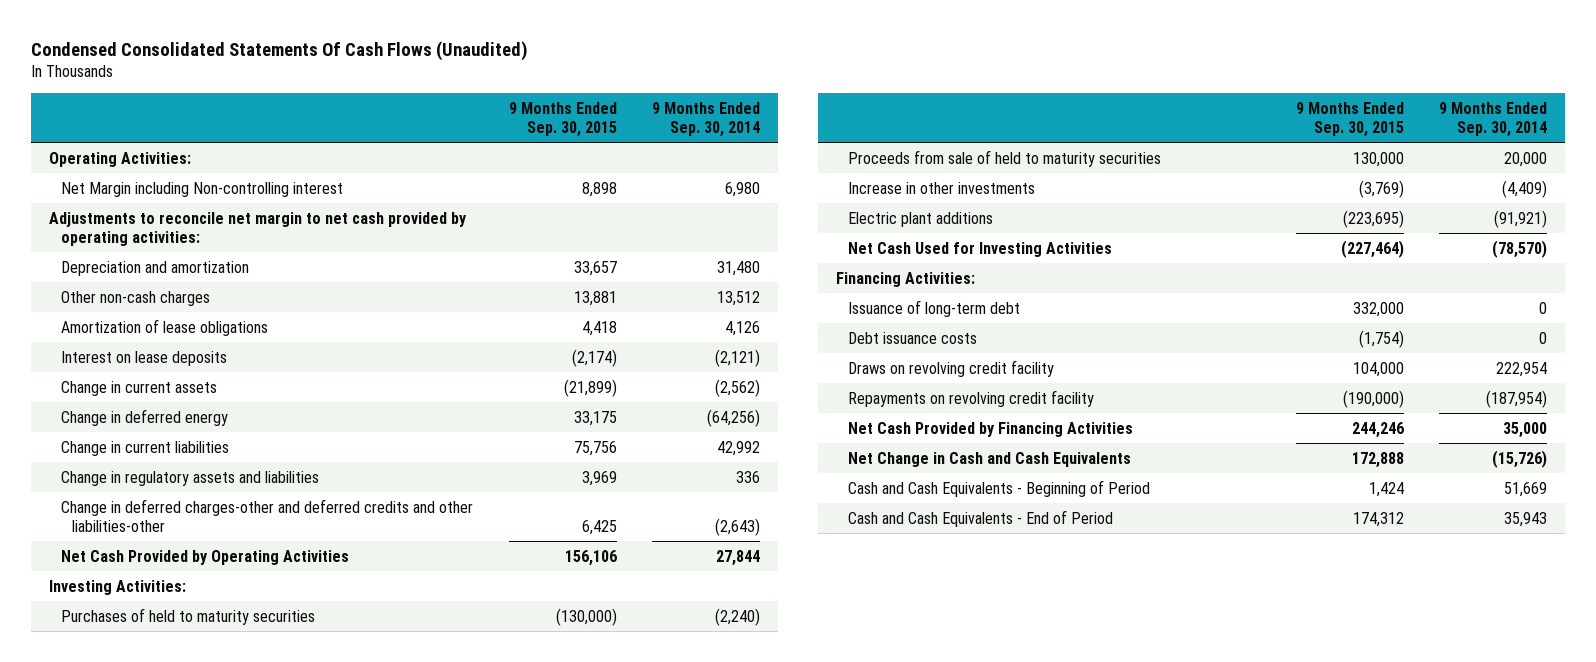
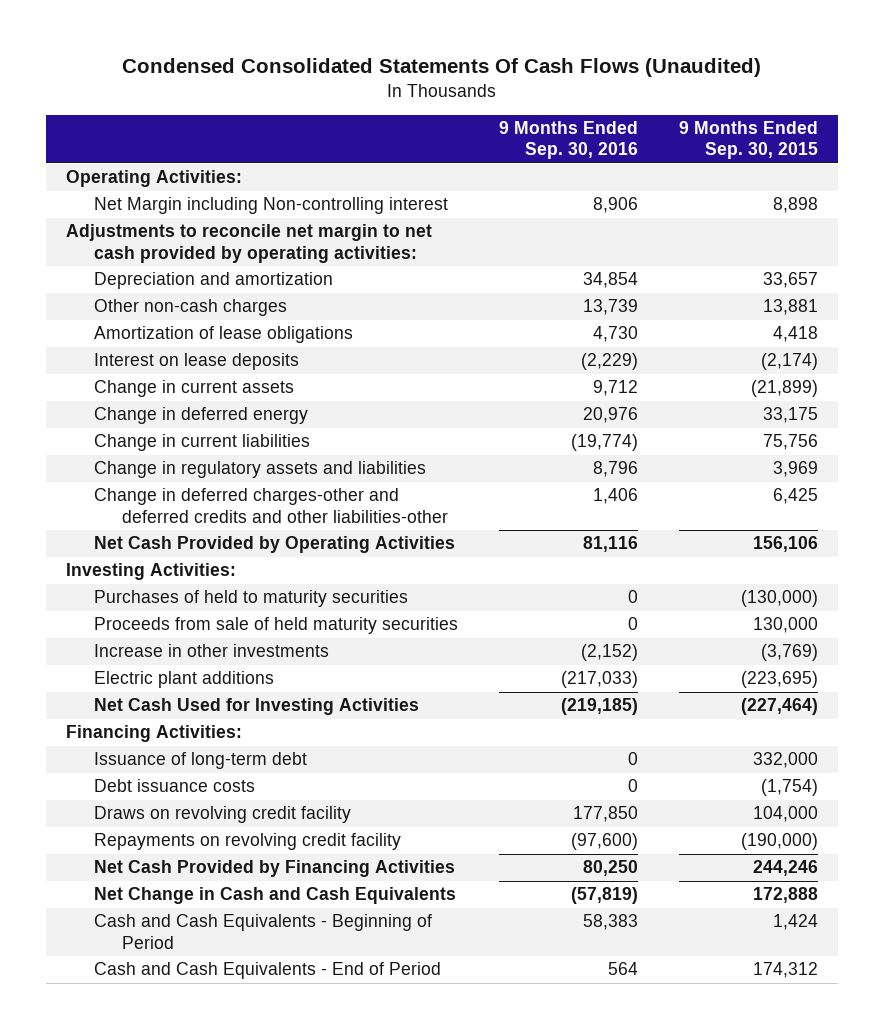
[652,101,761,137] 9 Months Ended Sep. 30, 2014 -> none
none -> [498,121,638,160] 9 Months Ended Sep. 30, 2016
[847,149,1161,167] Proceeds from sale of held to maturity securities -> [94,617,459,635] Proceeds from sale of held maturity securities

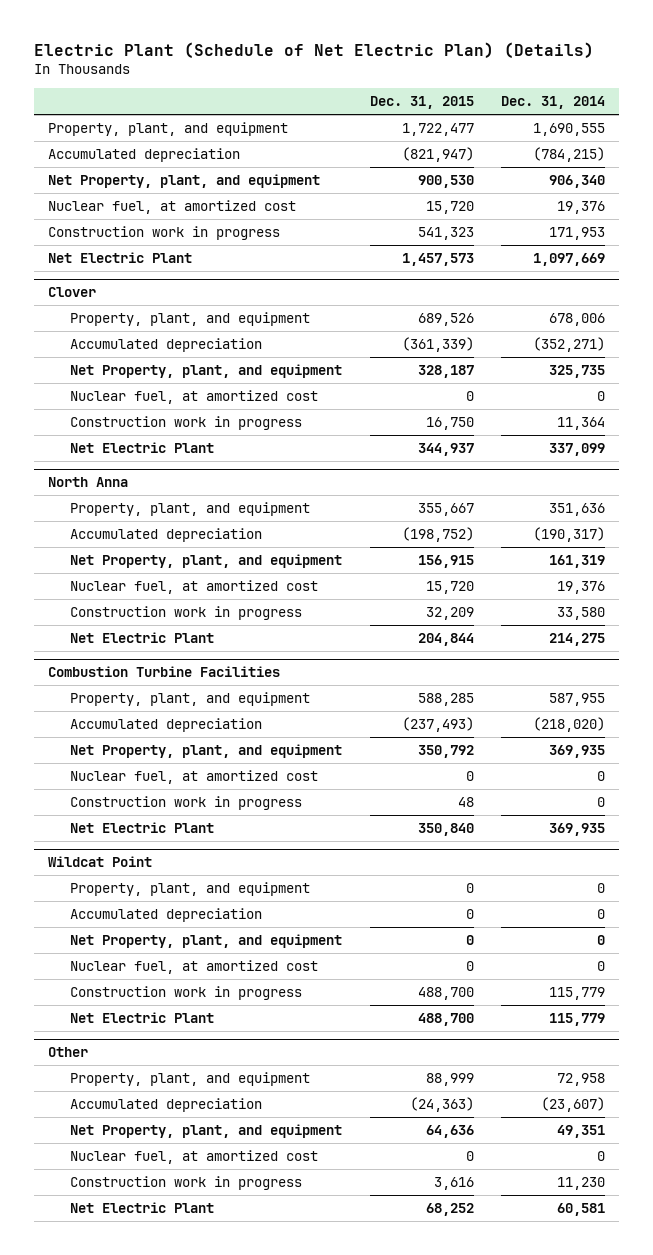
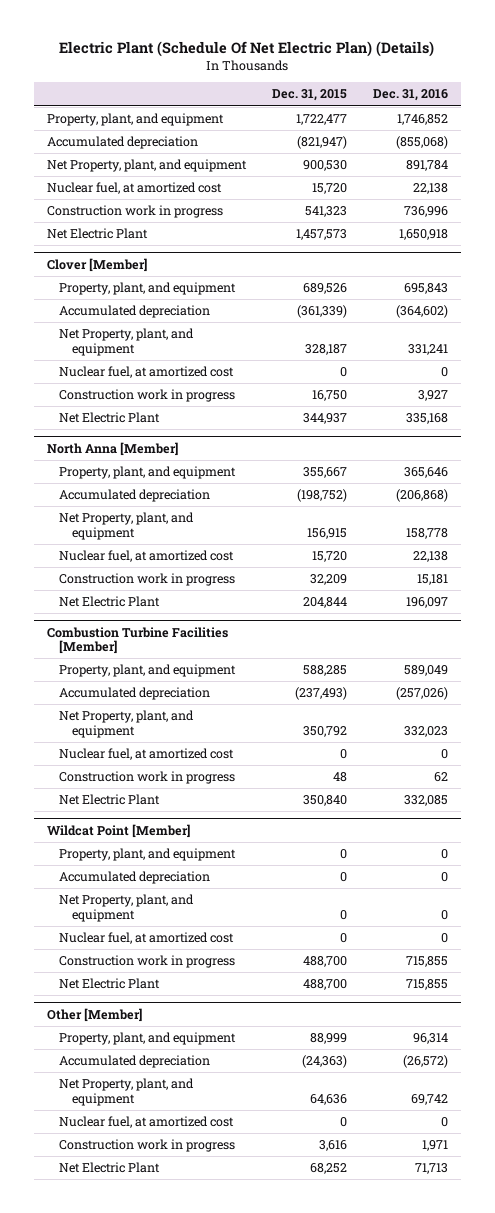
[34,41,595,58] Electric Plant (Schedule of Net Electric Plan) (Details) -> [59,41,435,58] Electric Plant (Schedule Of Net Electric Plan) (Details)
[501,96,606,110] Dec. 31, 2014 -> none
none -> [373,89,449,102] Dec. 31, 2016
[48,287,97,298] Clover -> [46,257,147,272] Clover [Member]
[48,477,129,488] North Anna -> [46,441,178,456] North Anna [Member]
[48,666,281,678] Combustion Turbine Facilities -> [46,626,228,655] Combustion Turbine Facilities [Member]
[48,856,153,868] Wildcat Point -> [46,823,190,838] Wildcat Point [Member]
[48,1047,89,1058] Other -> [46,1007,142,1022] Other [Member]

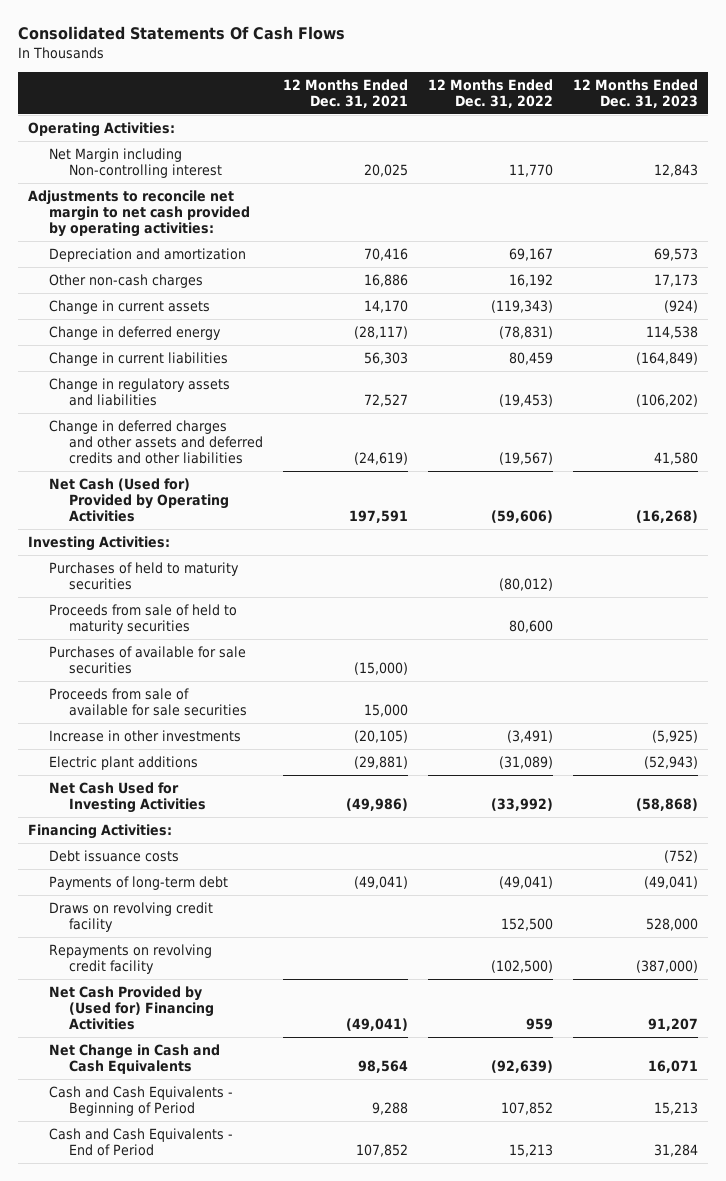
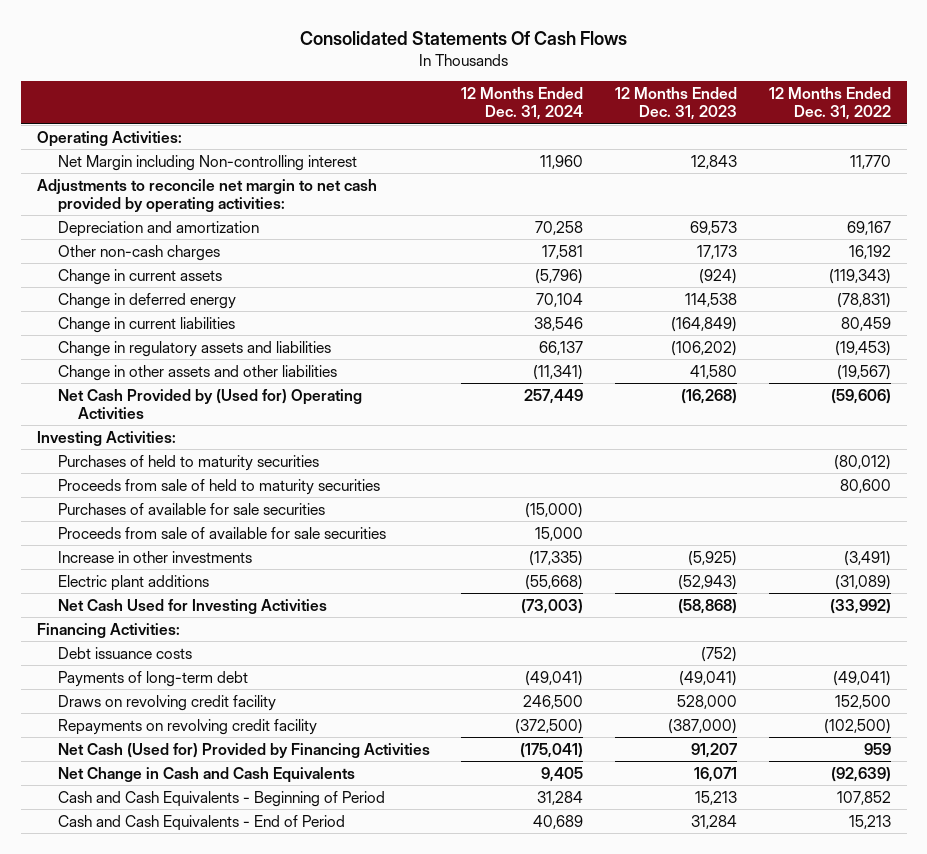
[282,78,408,108] 12 Months Ended Dec. 31, 2021 -> none
none -> [461,87,584,121] 12 Months Ended Dec. 31, 2024
[48,420,264,465] Change in deferred charges and other assets and deferred credits and other liabilities -> [57,364,337,381] Change in other assets and other liabilities
[48,478,230,523] Net Cash (Used for) Provided by Operating Activities -> [57,388,362,419] Net Cash Provided by (Used for) Operating Activities
[48,986,215,1031] Net Cash Provided by (Used for) Financing Activities -> [57,742,430,758] Net Cash (Used for) Provided by Financing Activities

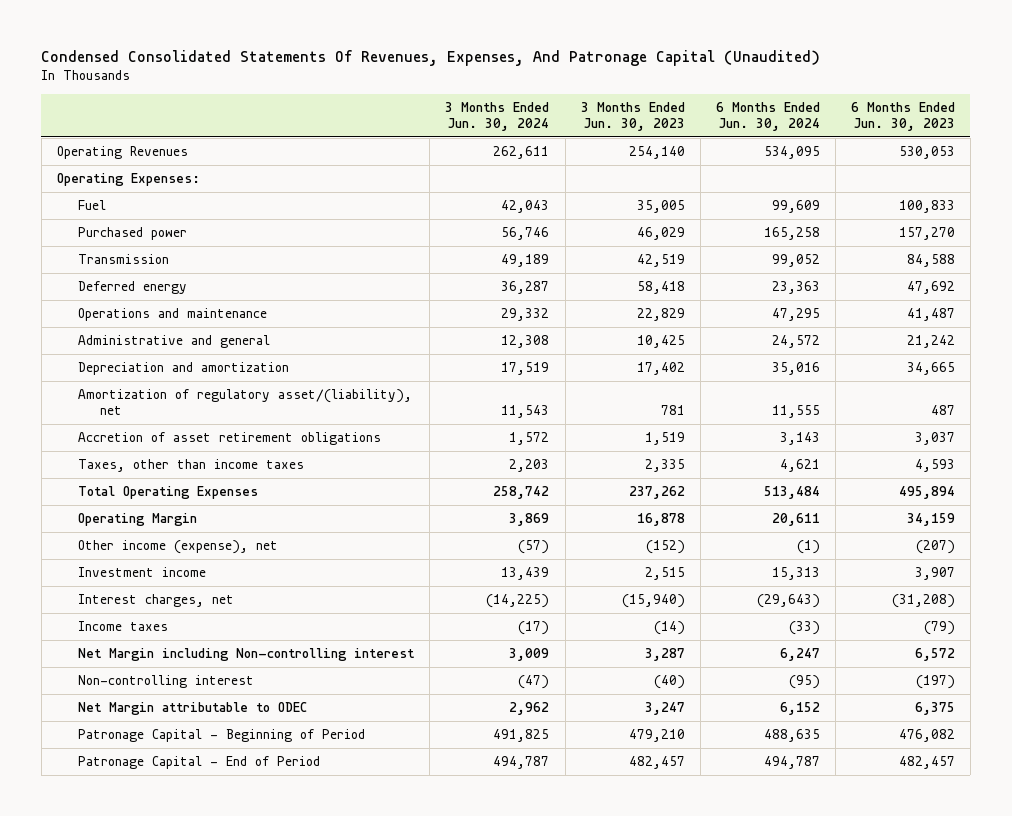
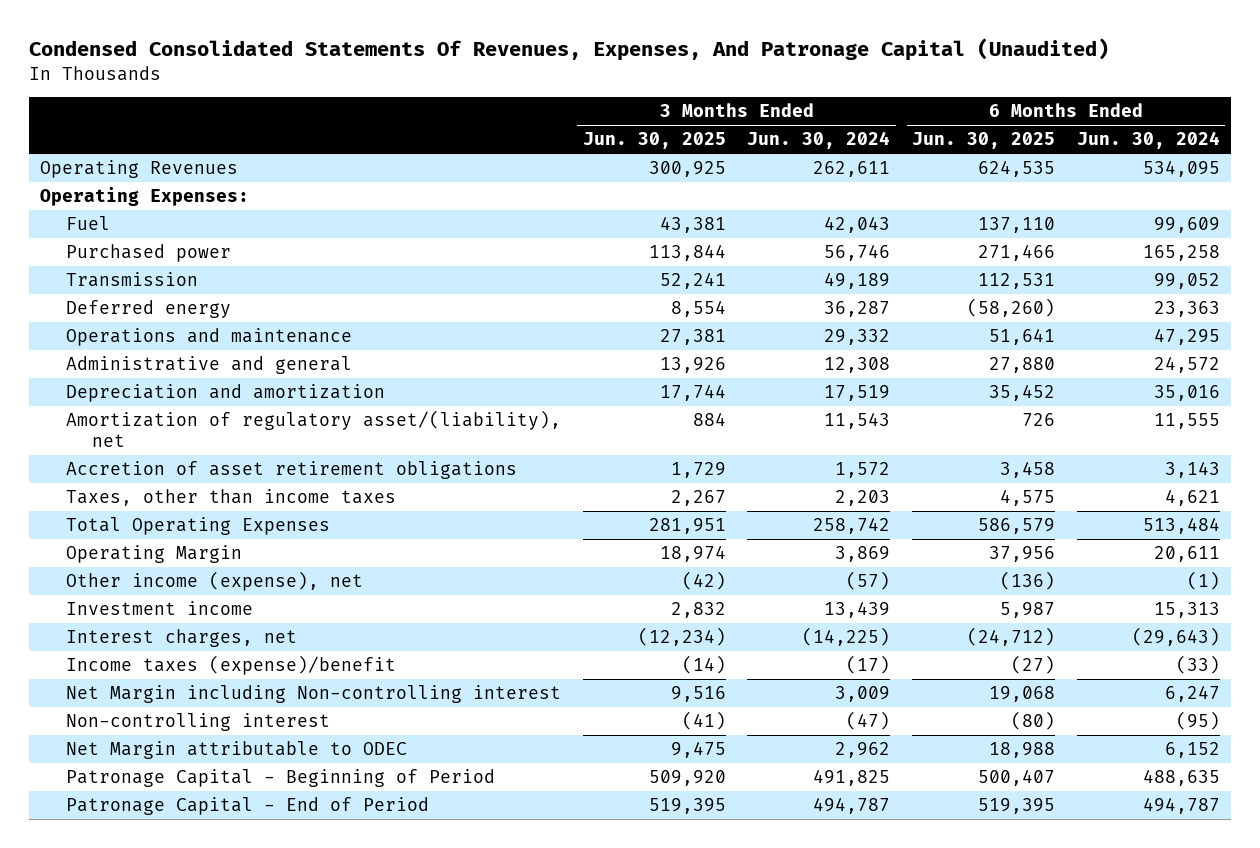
[580,101,685,132] 3 Months Ended Jun. 30, 2023 -> none
[850,101,955,132] 6 Months Ended Jun. 30, 2023 -> none
none -> [582,132,726,150] Jun. 30, 2025
none -> [912,132,1056,150] Jun. 30, 2025
[78,620,169,631] Income taxes -> [66,655,397,676] Income taxes (expense)/benefit

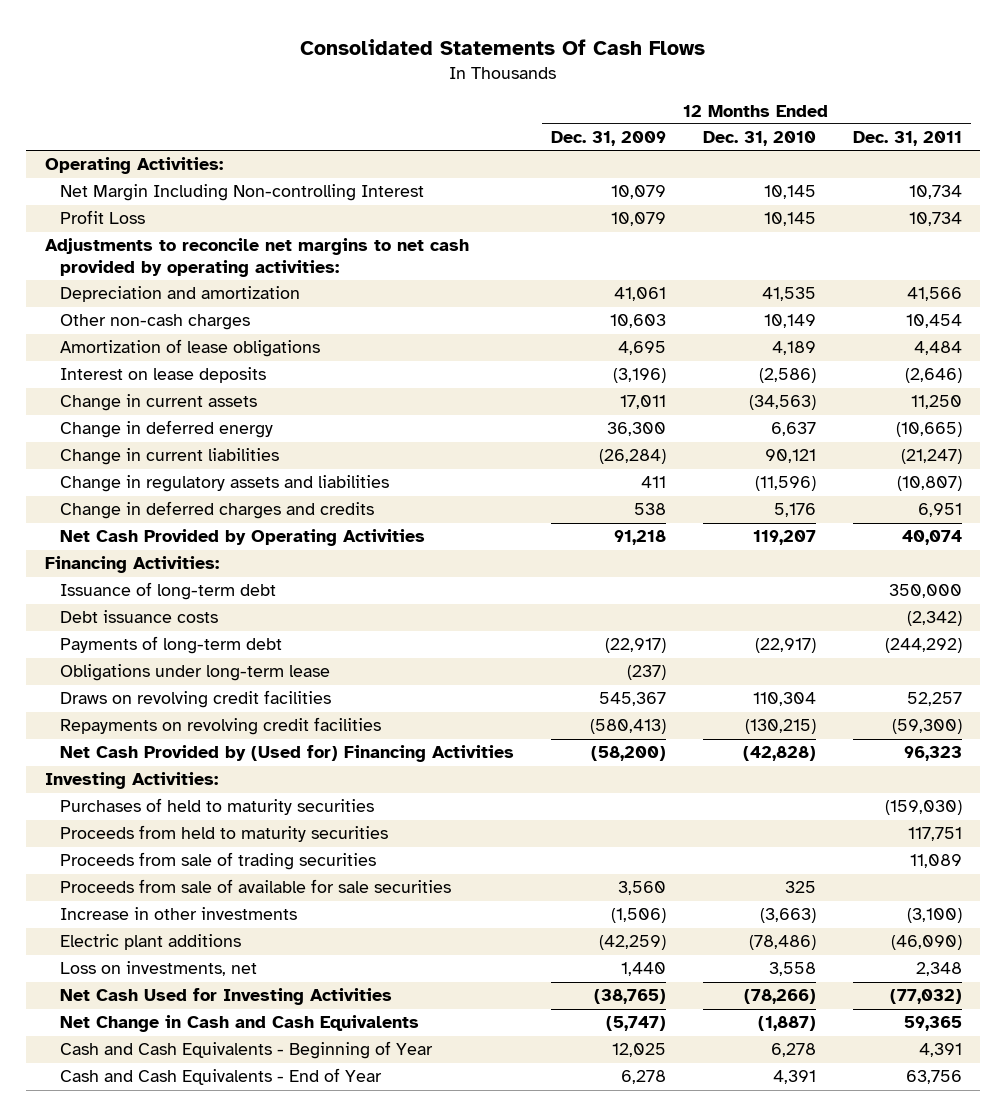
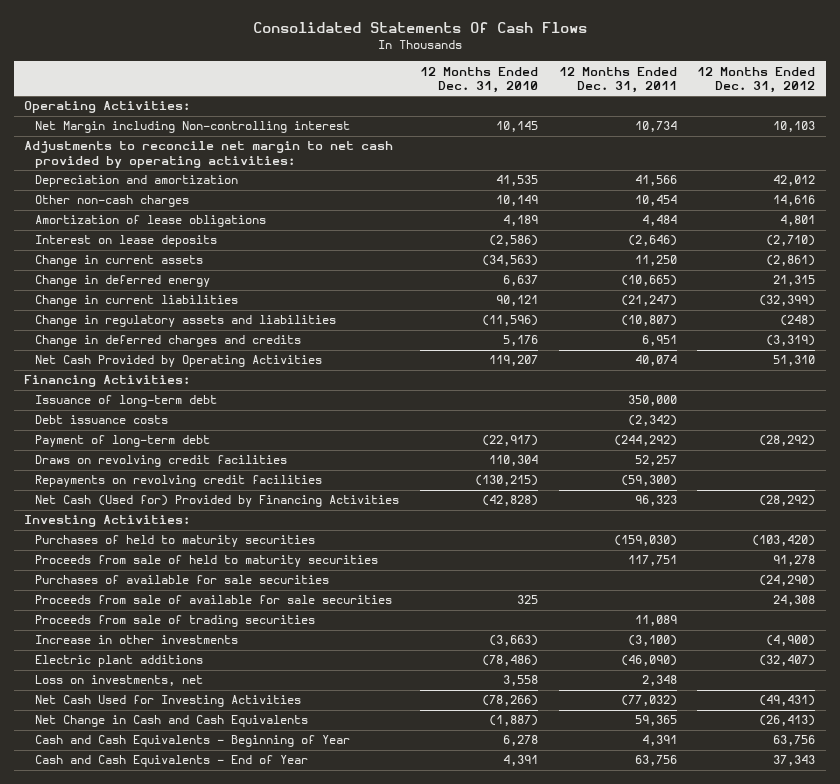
[550,131,666,147] Dec. 31, 2009 -> none
none -> [697,66,816,93] 12 Months Ended Dec. 31, 2012
[59,210,145,225] Profit Loss -> none
[59,184,424,202] Net Margin Including Non-controlling Interest -> [35,121,351,134] Net Margin including Non-controlling interest
[44,238,469,278] Adjustments to reconcile net margins to net cash provided by operating activities: -> [24,141,394,168] Adjustments to reconcile net margin to net cash provided by operating activities:
[59,664,330,682] Obligations under long-term lease -> none
[59,636,282,655] Payments of long-term debt -> [35,435,211,448] Payment of long-term debt
[59,745,514,763] Net Cash Provided by (Used for) Financing Activities -> [35,495,400,508] Net Cash (Used for) Provided by Financing Activities
[59,825,388,843] Proceeds from held to maturity securities -> [35,555,379,568] Proceeds from sale of held to maturity securities
none -> [35,575,330,585] Purchases of available for sale securities
[59,852,376,871] Proceeds from sale of trading securities -> [35,615,316,628] Proceeds from sale of trading securities

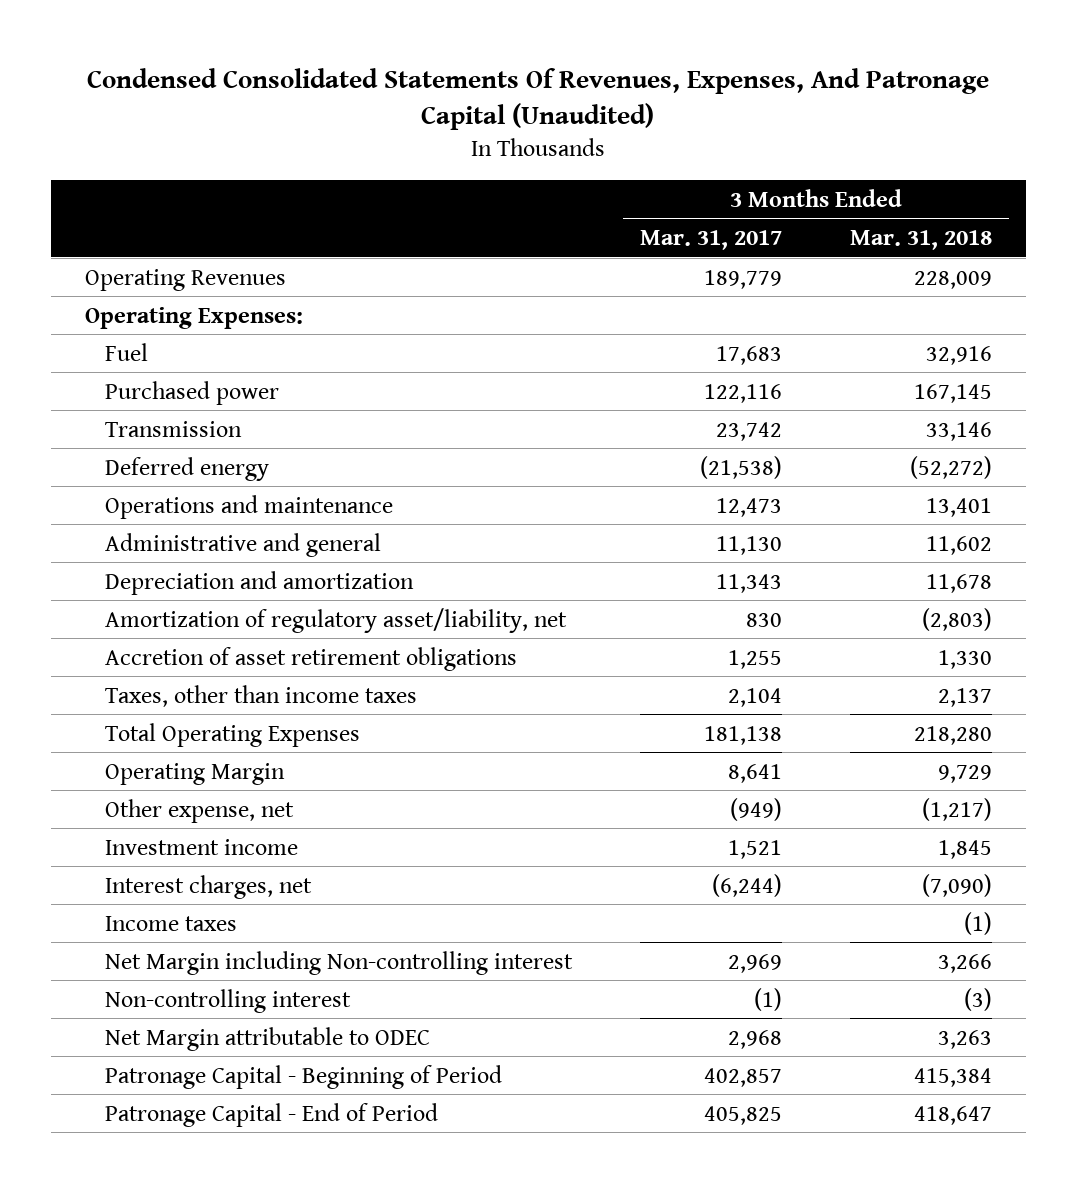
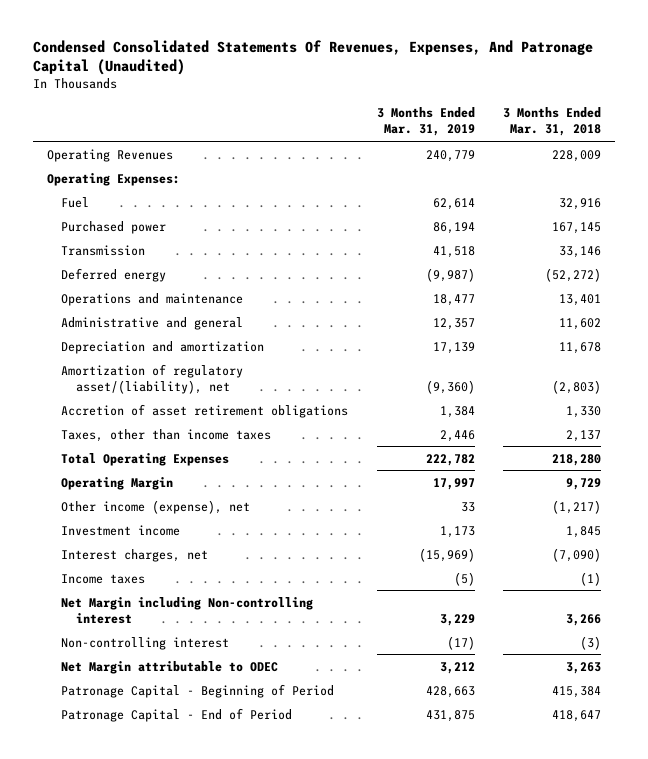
[639,229,782,250] Mar. 31, 2017 -> none
none -> [376,107,475,137] 3 Months Ended Mar. 31, 2019
[104,607,567,633] Amortization of regulatory asset/liability, net -> [61,363,244,394] Amortization of regulatory asset/(liability), net
[104,798,294,823] Other expense, net -> [61,499,251,514] Other income (expense), net

